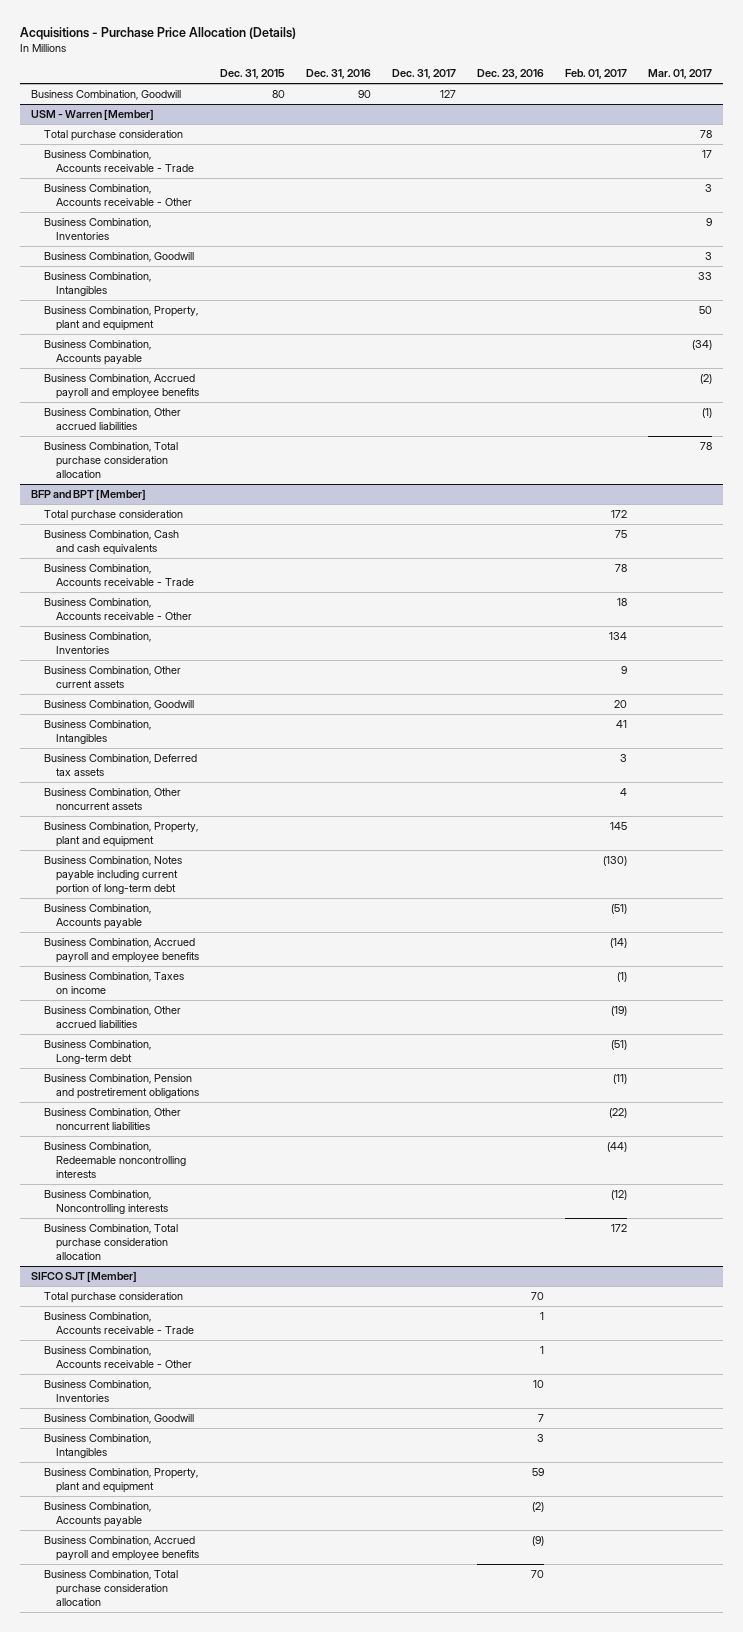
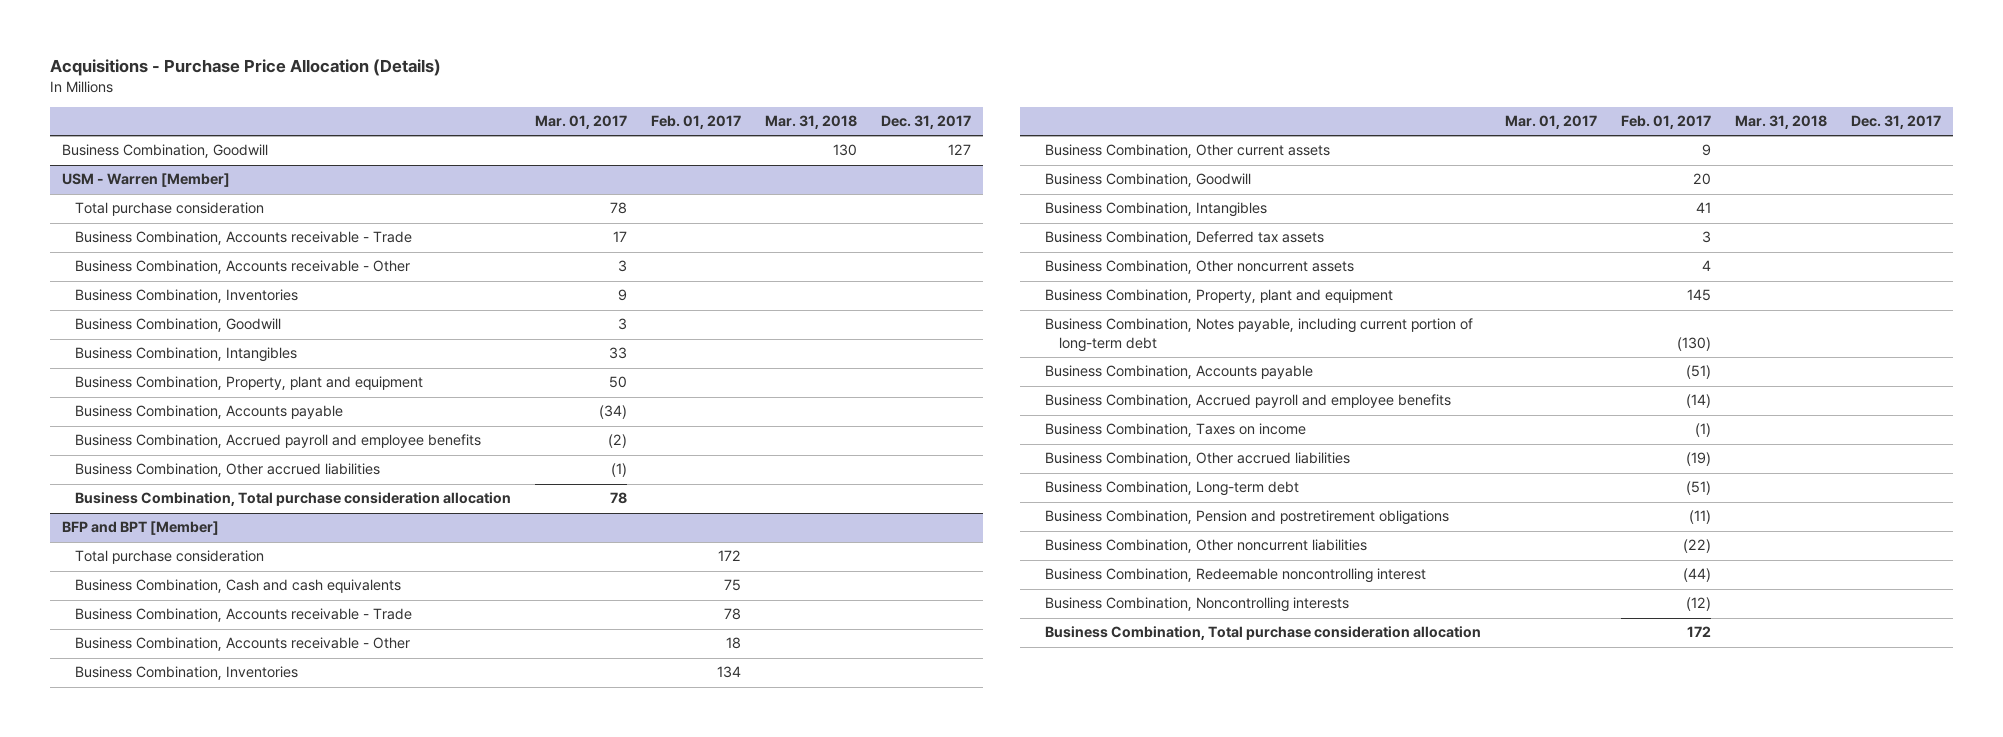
[220,69,286,80] Dec. 31, 2015 -> none
[306,69,372,80] Dec. 31, 2016 -> none
[477,69,545,80] Dec. 23, 2016 -> none
none -> [765,115,858,130] Mar. 31, 2018
[43,856,182,895] Business Combination, Notes payable including current portion of long-term debt -> [1045,318,1474,352] Business Combination, Notes payable, including current portion of long-term debt
[43,1142,187,1178] Business Combination, Redeemable noncontrolling interests -> [1045,568,1427,584] Business Combination, Redeemable noncontrolling interest
[30,1271,137,1283] SIFCO SJT [Member] -> none
[43,1292,183,1304] Total purchase consideration -> none
[43,1312,195,1334] Business Combination, Accounts receivable - Trade -> none
[43,1346,193,1368] Business Combination, Accounts receivable - Other -> none
[43,1380,151,1402] Business Combination, Inventories -> none
[43,1414,194,1425] Business Combination, Goodwill -> none
[43,1434,151,1458] Business Combination, Intangibles -> none
[43,1468,198,1493] Business Combination, Property, plant and equipment -> none
[43,1502,151,1527] Business Combination, Accounts payable -> none
[43,1536,200,1561] Business Combination, Accrued payroll and employee benefits -> none
[43,1570,178,1606] Business Combination, Total purchase consideration allocation -> none

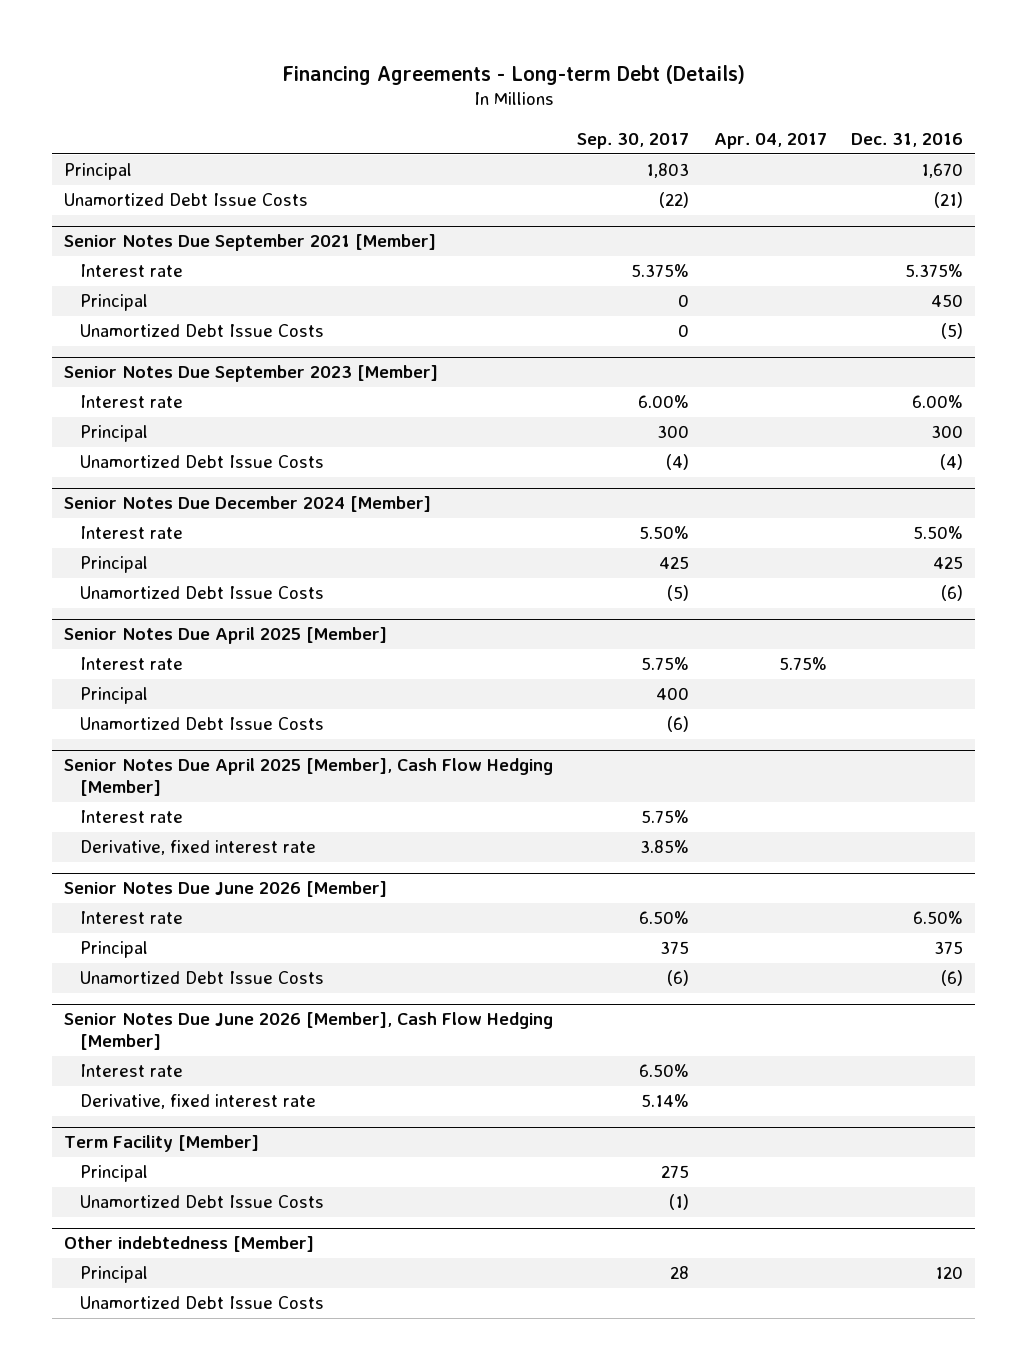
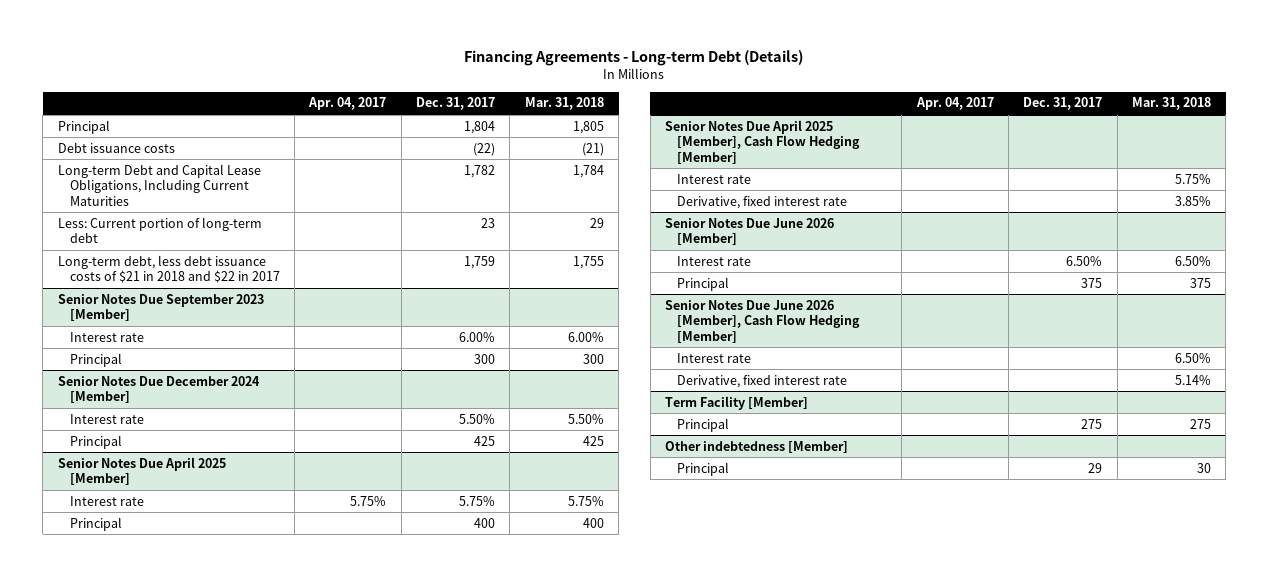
[577,132,690,149] Sep. 30, 2017 -> none
[850,132,963,147] Dec. 31, 2016 -> none
none -> [416,97,496,111] Dec. 31, 2017
none -> [524,97,604,111] Mar. 31, 2018
[64,234,437,252] Senior Notes Due September 2021 [Member] -> none
[80,264,184,278] Interest rate -> none
[80,294,149,312] Principal -> none
[80,324,325,338] Unamortized Debt Issue Costs -> none
[64,193,309,207] Unamortized Debt Issue Costs -> [57,142,175,153] Debt issuance costs
none -> [57,163,261,206] Long-term Debt and Capital Lease Obligations, Including Current Maturities
none -> [57,216,262,244] Less: Current portion of long-term debt
none -> [57,254,280,284] Long-term debt, less debt issuance costs of $21 in 2018 and $22 in 2017
[80,455,325,469] Unamortized Debt Issue Costs -> none
[80,586,325,600] Unamortized Debt Issue Costs -> none
[80,717,325,731] Unamortized Debt Issue Costs -> none
[80,971,325,985] Unamortized Debt Issue Costs -> none
[80,1195,325,1209] Unamortized Debt Issue Costs -> none
[80,1296,325,1310] Unamortized Debt Issue Costs -> none

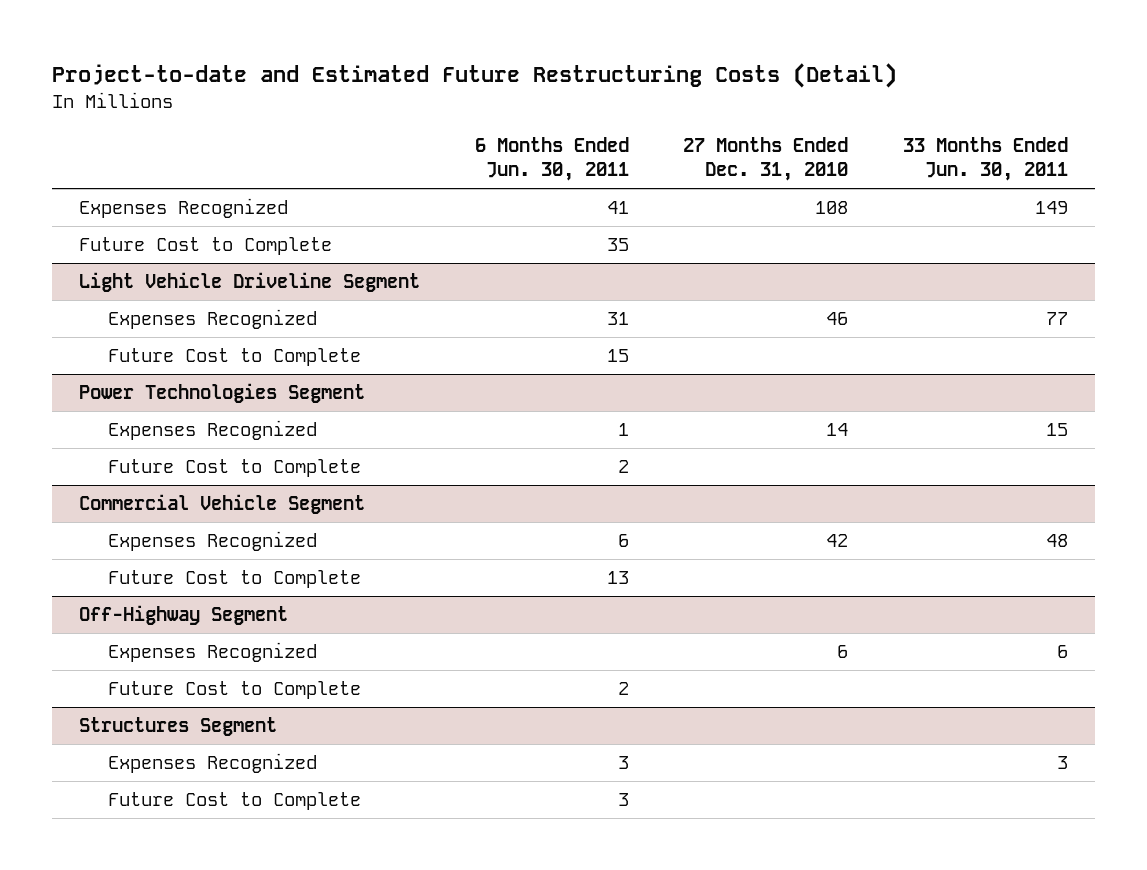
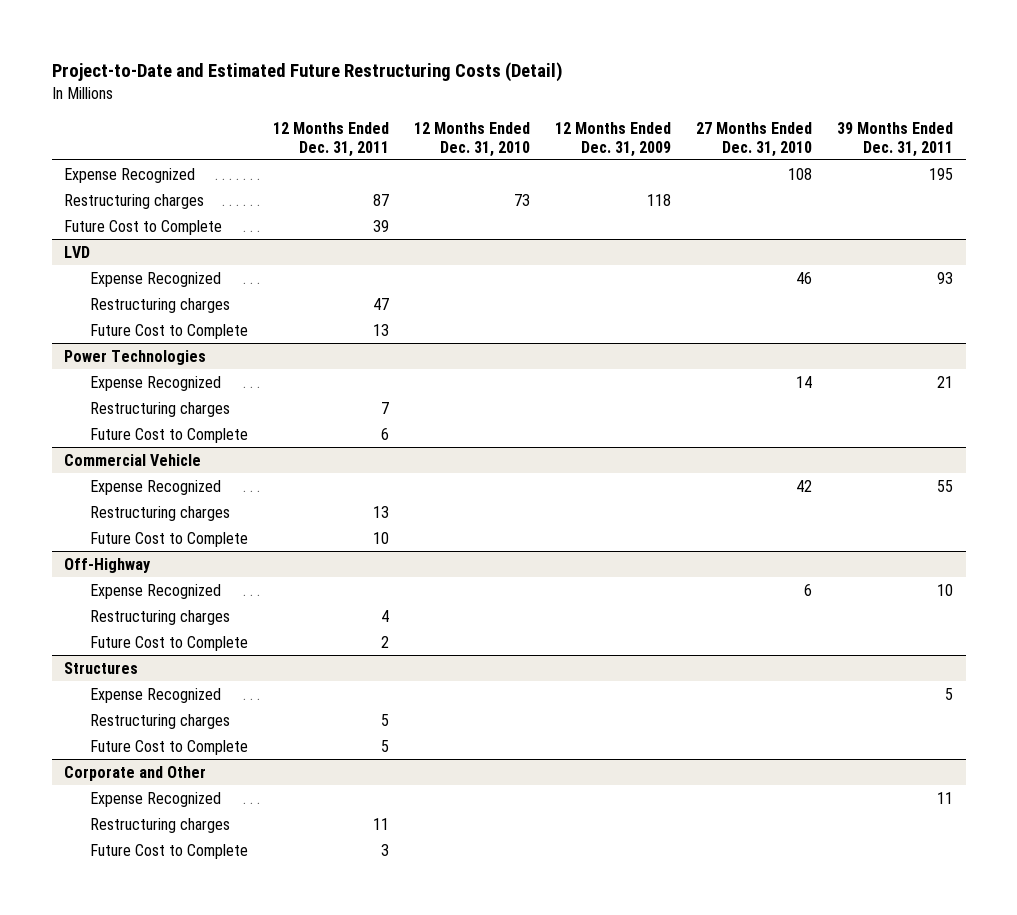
[52,62,898,88] Project-to-date and Estimated Future Restructuring Costs (Detail) -> [51,61,563,82] Project-to-Date and Estimated Future Restructuring Costs (Detail)
[474,137,629,182] 6 Months Ended Jun. 30, 2011 -> none
[902,137,1068,182] 33 Months Ended Jun. 30, 2011 -> none
none -> [272,121,389,157] 12 Months Ended Dec. 31, 2011
none -> [413,121,530,157] 12 Months Ended Dec. 31, 2010
none -> [555,121,672,157] 12 Months Ended Dec. 31, 2009
none -> [837,121,954,157] 39 Months Ended Dec. 31, 2011
[79,198,289,219] Expenses Recognized -> [64,167,196,183] Expense Recognized
none -> [64,193,205,209] Restructuring charges
[79,272,421,293] Light Vehicle Driveline Segment -> none
[108,309,318,330] Expenses Recognized -> none
[108,348,362,367] Future Cost to Complete -> none
none -> [64,245,91,258] LVD
none -> [89,271,221,287] Expense Recognized
none -> [89,297,230,313] Restructuring charges
none -> [89,323,248,339] Future Cost to Complete
[79,383,366,404] Power Technologies Segment -> [64,349,207,365] Power Technologies
[108,420,318,441] Expenses Recognized -> [89,375,221,391] Expense Recognized
none -> [89,401,230,417] Restructuring charges
[79,494,366,515] Commercial Vehicle Segment -> [64,453,202,466] Commercial Vehicle
[108,531,318,552] Expenses Recognized -> [89,479,221,495] Expense Recognized
none -> [89,505,230,521] Restructuring charges
[79,605,289,626] Off-Highway Segment -> [64,557,152,573] Off-Highway
[108,642,318,663] Expenses Recognized -> [89,583,221,599] Expense Recognized
none -> [89,609,230,625] Restructuring charges
[79,717,278,737] Structures Segment -> [64,661,139,674] Structures
[108,753,318,774] Expenses Recognized -> [89,687,221,703] Expense Recognized
none -> [89,713,230,729] Restructuring charges
none -> [64,765,207,781] Corporate and Other
none -> [89,791,221,807] Expense Recognized
none -> [89,817,230,833] Restructuring charges
none -> [89,843,248,859] Future Cost to Complete

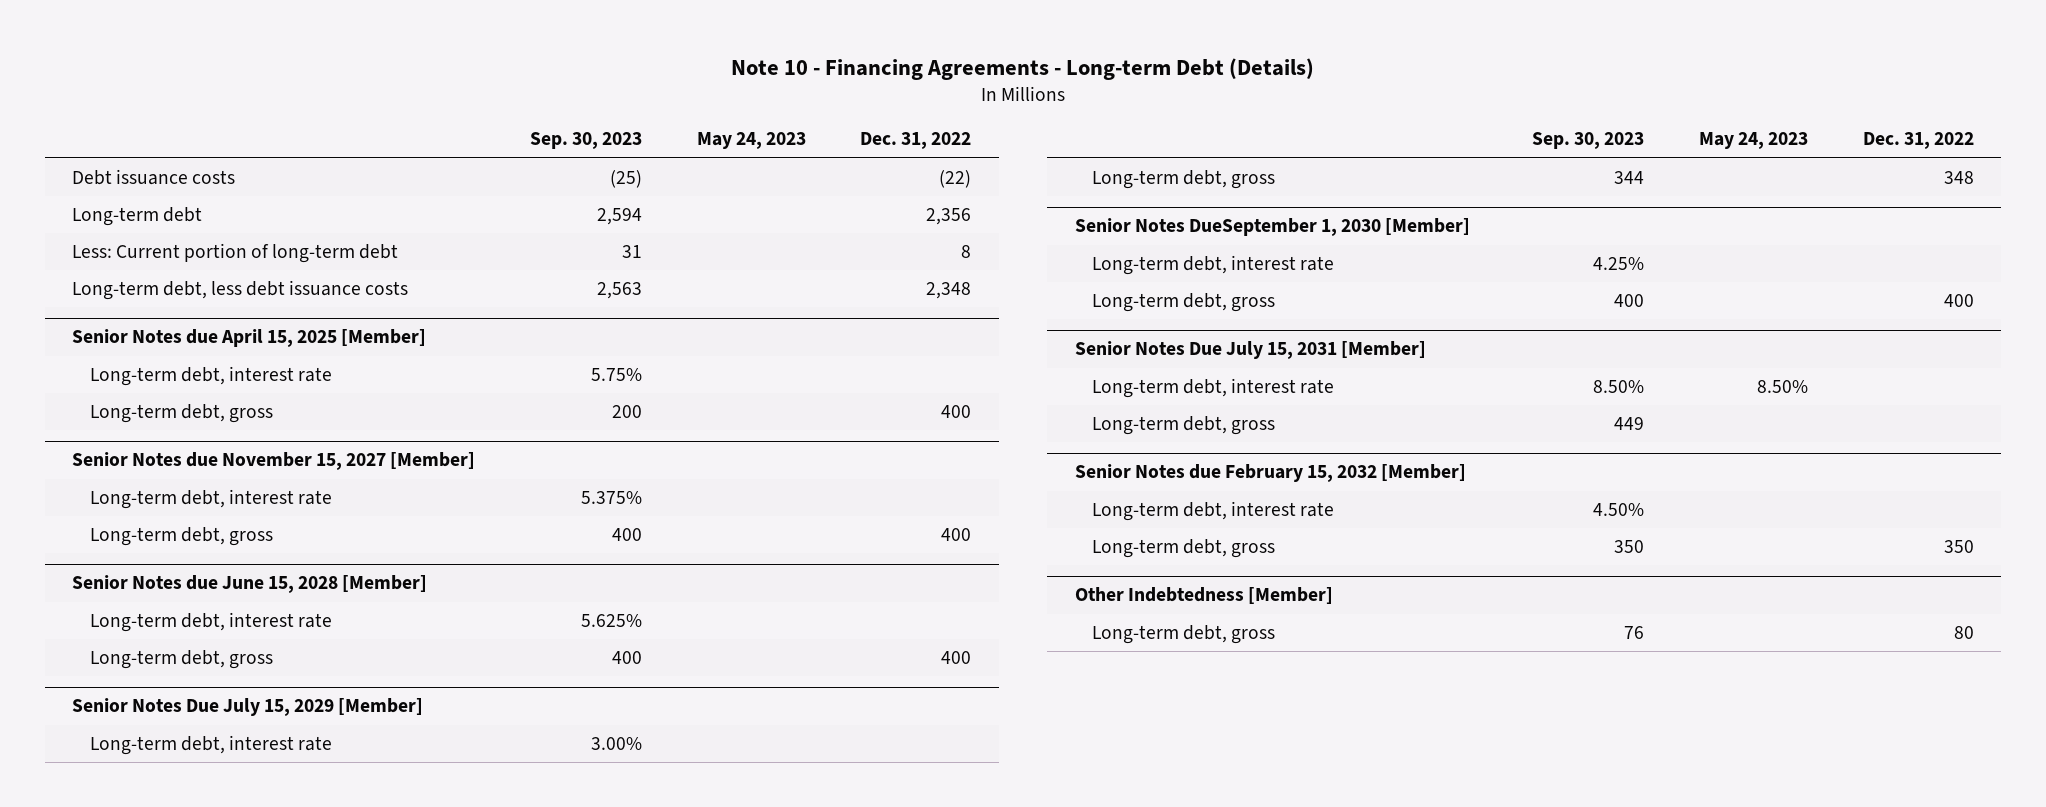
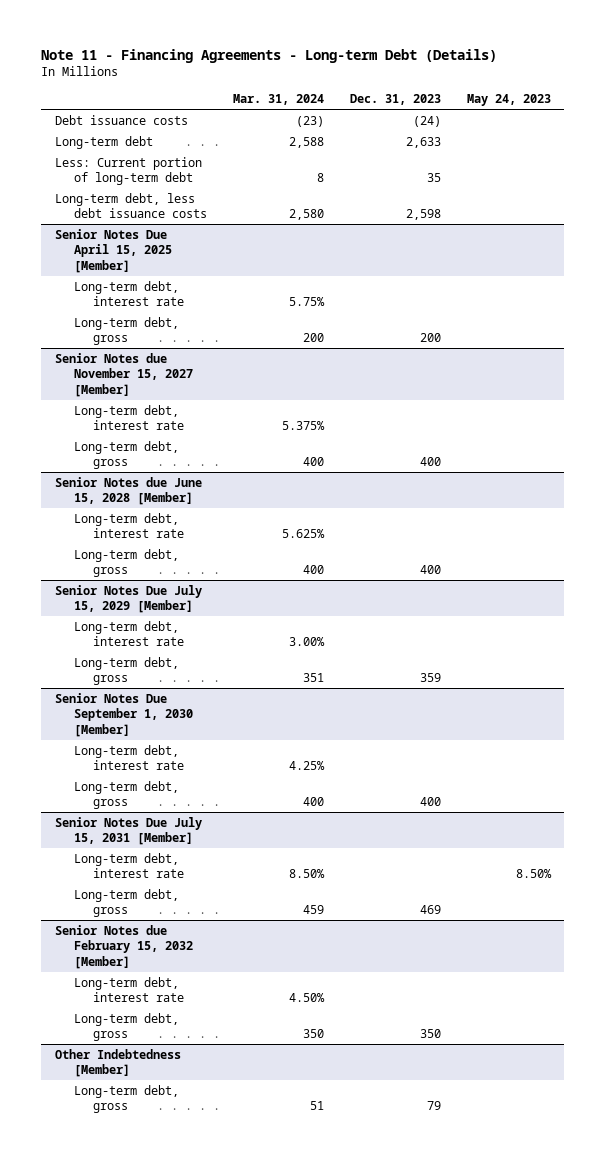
[730,57,1314,80] Note 10 - Financing Agreements - Long-term Debt (Details) -> [41,49,498,64] Note 11 - Financing Agreements - Long-term Debt (Details)
[529,132,642,150] Sep. 30, 2023 -> none
[860,132,972,150] Dec. 31, 2022 -> none
none -> [232,94,324,106] Mar. 31, 2024
none -> [349,94,441,106] Dec. 31, 2023
[71,329,426,348] Senior Notes due April 15, 2025 [Member] -> [54,228,172,273] Senior Notes Due April 15, 2025 [Member]
[1074,218,1470,237] Senior Notes DueSeptember 1, 2030 [Member] -> [54,692,193,737] Senior Notes Due September 1, 2030 [Member]

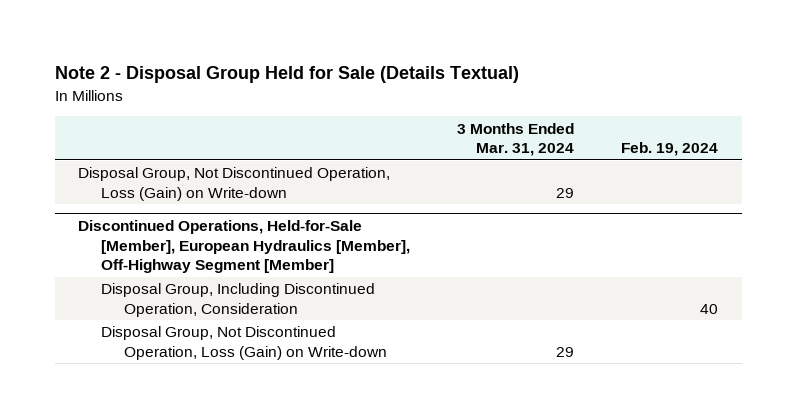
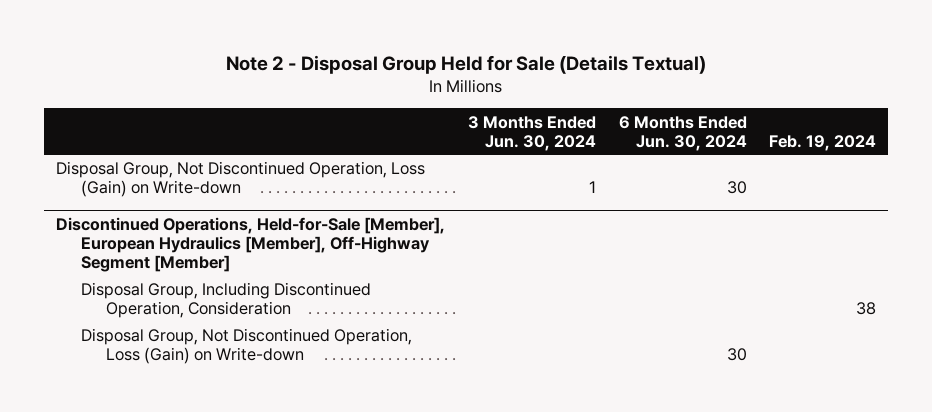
[457,122,575,157] 3 Months Ended Mar. 31, 2024 -> none
none -> [467,115,596,151] 3 Months Ended Jun. 30, 2024
none -> [618,115,747,151] 6 Months Ended Jun. 30, 2024
[700,303,719,314] 40 -> [856,302,877,316] 38

